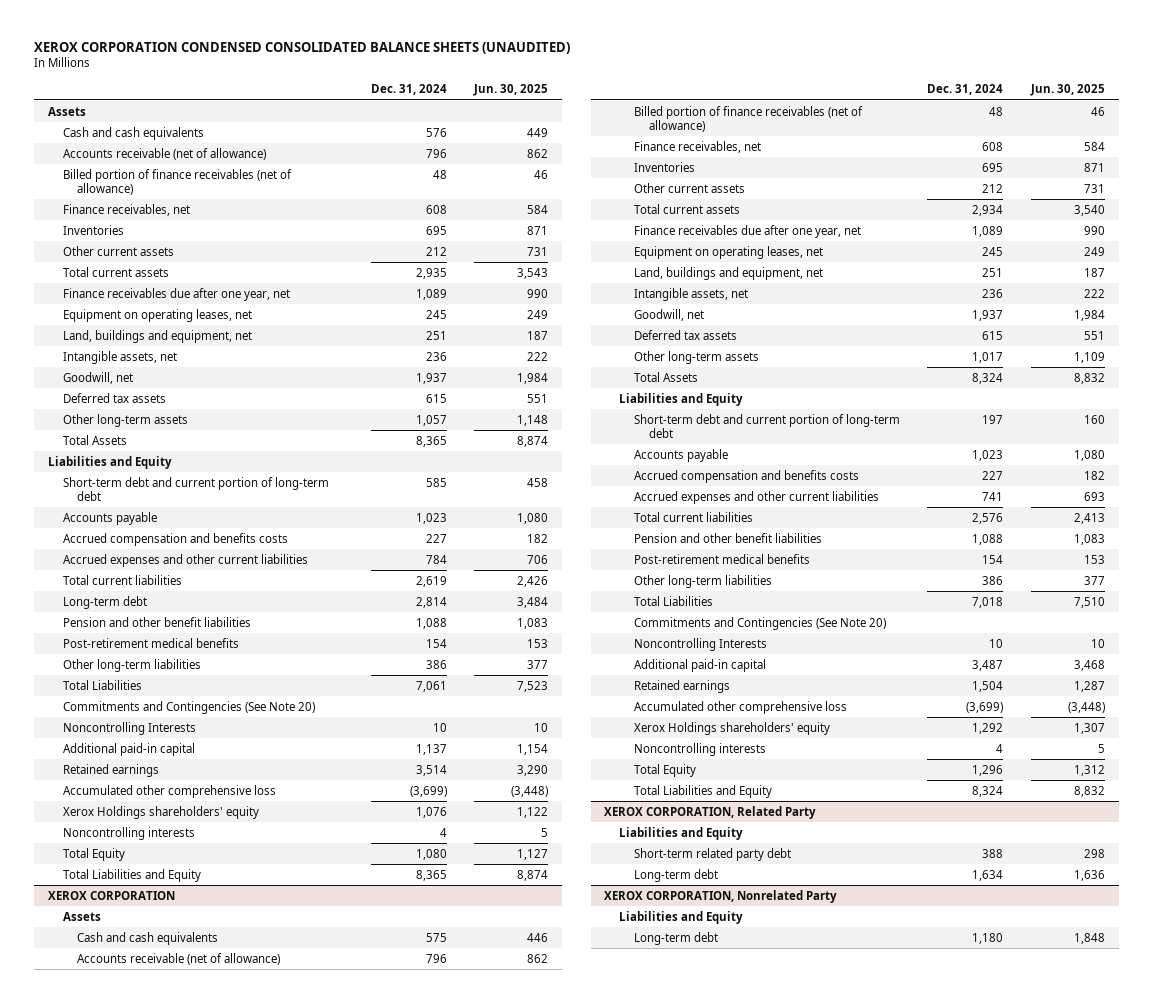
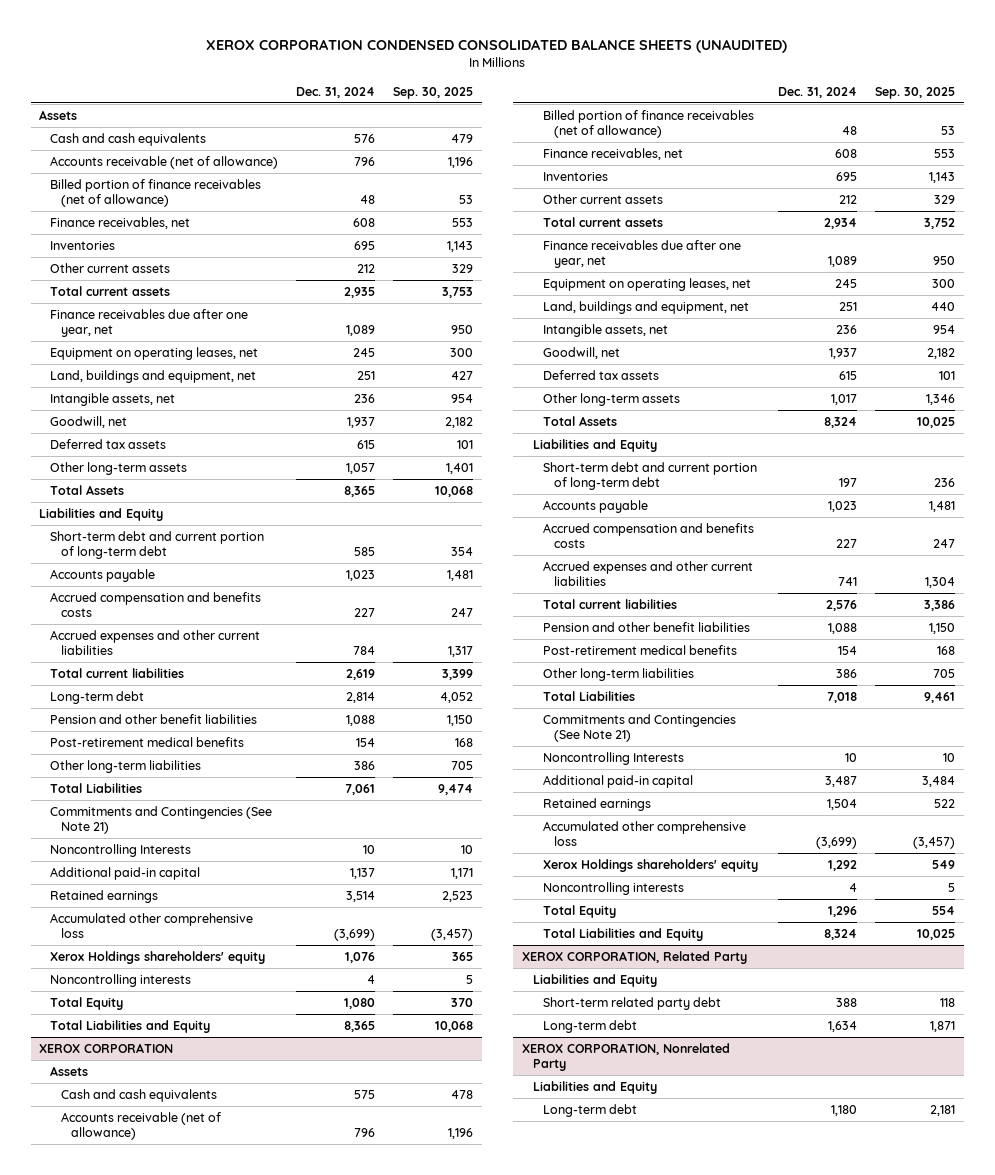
[473,84,549,97] Jun. 30, 2025 -> none
none -> [392,86,473,99] Sep. 30, 2025
[62,700,315,714] Commitments and Contingencies (See Note 20) -> [50,806,273,834] Commitments and Contingencies (See Note 21)
[633,616,886,630] Commitments and Contingencies (See Note 20) -> [543,714,737,742] Commitments and Contingencies (See Note 21)

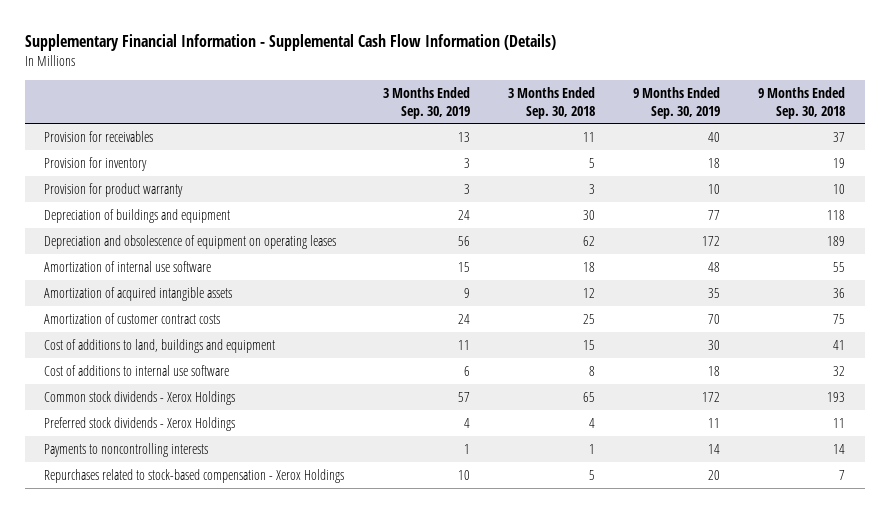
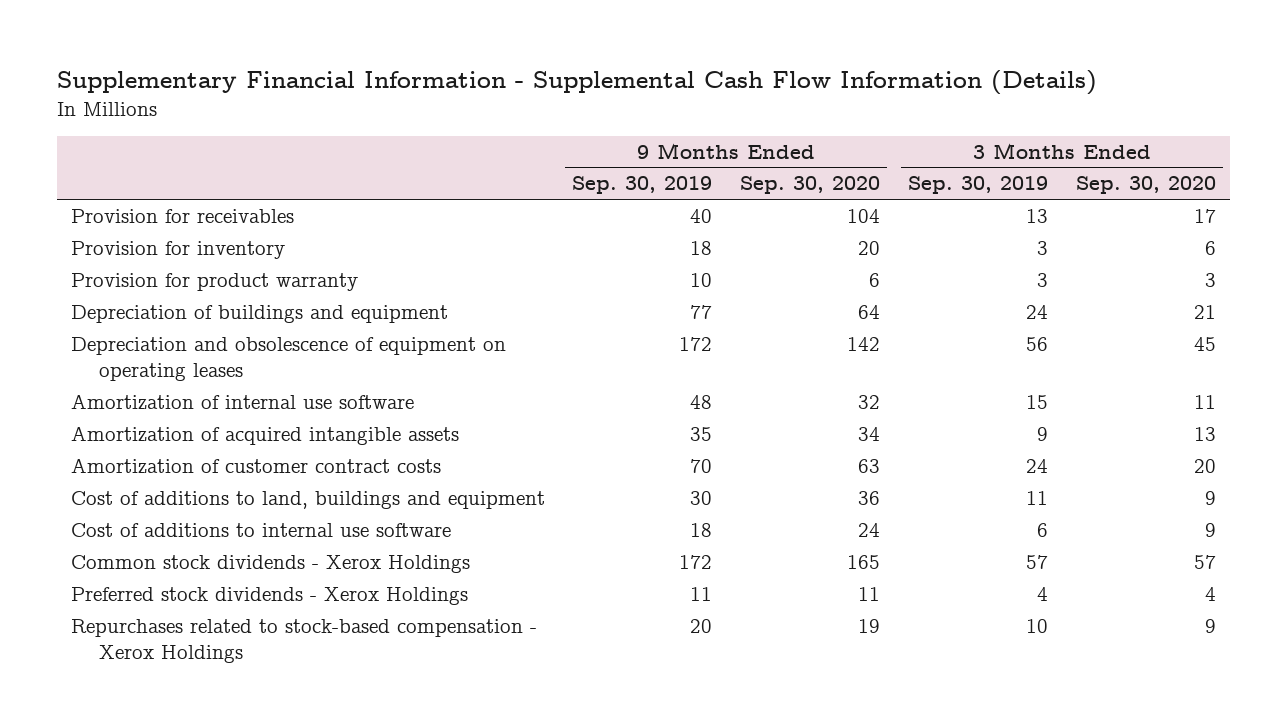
[507,87,595,119] 3 Months Ended Sep. 30, 2018 -> none
[758,87,846,119] 9 Months Ended Sep. 30, 2018 -> none
none -> [740,176,881,195] Sep. 30, 2020
none -> [1075,176,1216,195] Sep. 30, 2020
[44,442,209,457] Payments to noncontrolling interests -> none

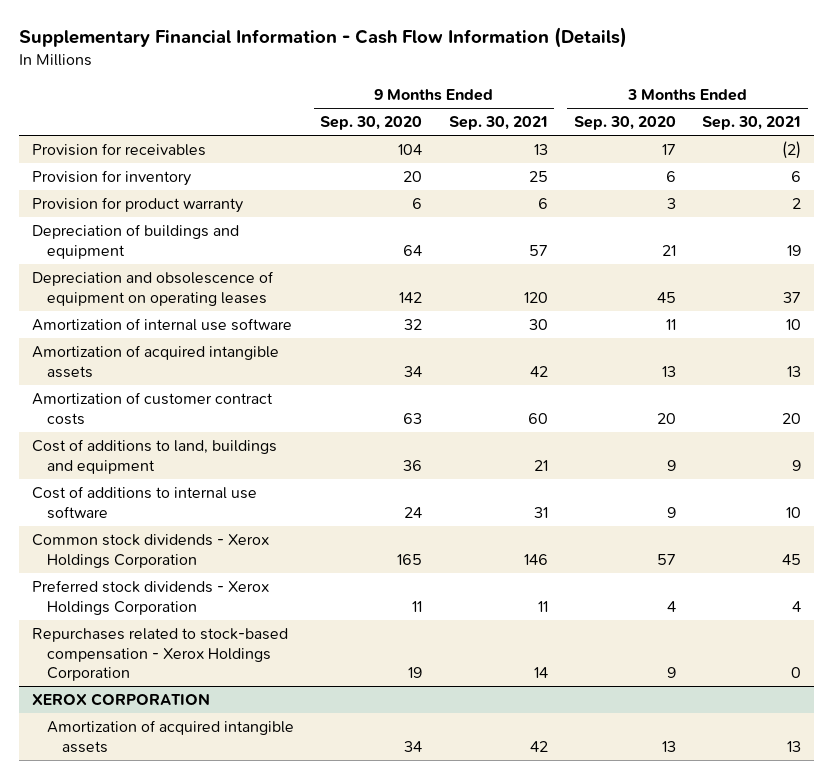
[56,70,1097,96] Supplementary Financial Information - Supplemental Cash Flow Information (Details) -> [18,27,627,49] Supplementary Financial Information - Cash Flow Information (Details)
[572,176,713,195] Sep. 30, 2019 -> none
[908,176,1049,195] Sep. 30, 2019 -> none
none -> [448,116,548,131] Sep. 30, 2021
none -> [702,116,802,131] Sep. 30, 2021
[70,554,470,573] Common stock dividends - Xerox Holdings -> [31,534,269,568] Common stock dividends - Xerox Holdings Corporation
[70,586,468,605] Preferred stock dividends - Xerox Holdings -> [31,580,269,615] Preferred stock dividends - Xerox Holdings Corporation
[70,618,537,663] Repurchases related to stock-based compensation - Xerox Holdings -> [31,628,288,682] Repurchases related to stock-based compensation - Xerox Holdings Corporation
none -> [31,693,210,707] XEROX CORPORATION
none -> [46,720,294,753] Amortization of acquired intangible assets

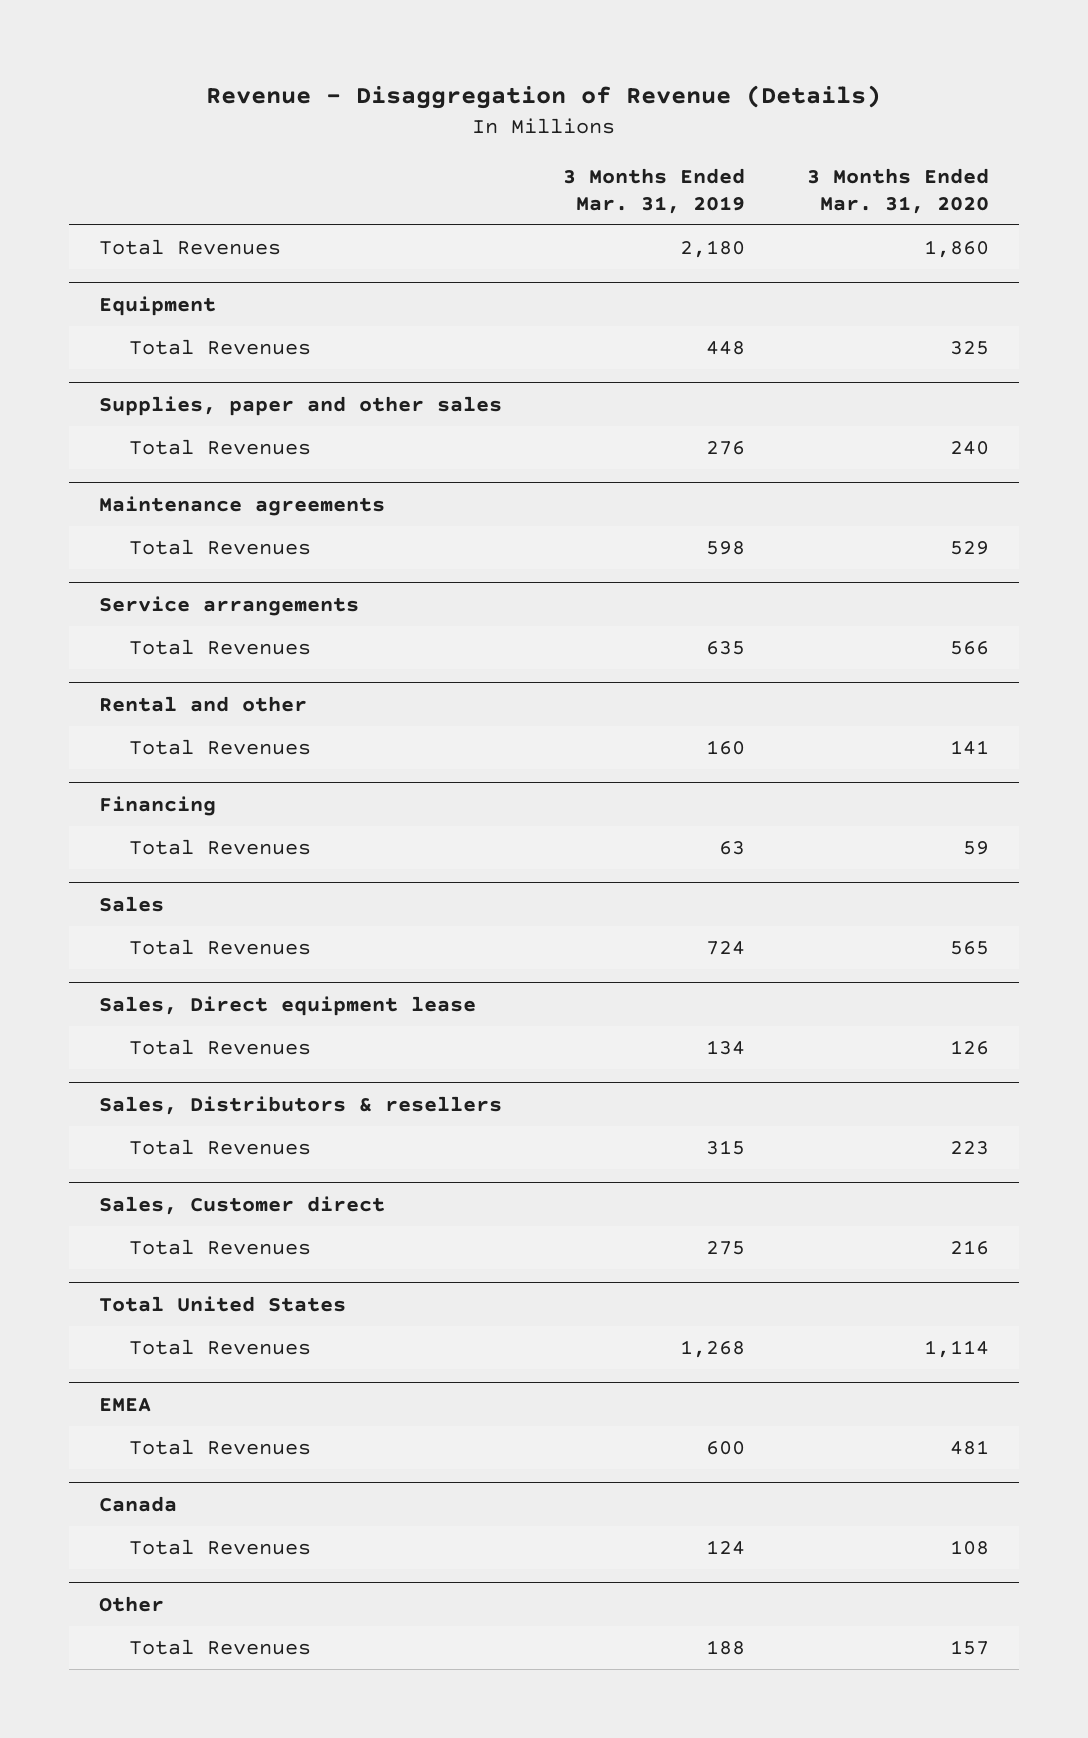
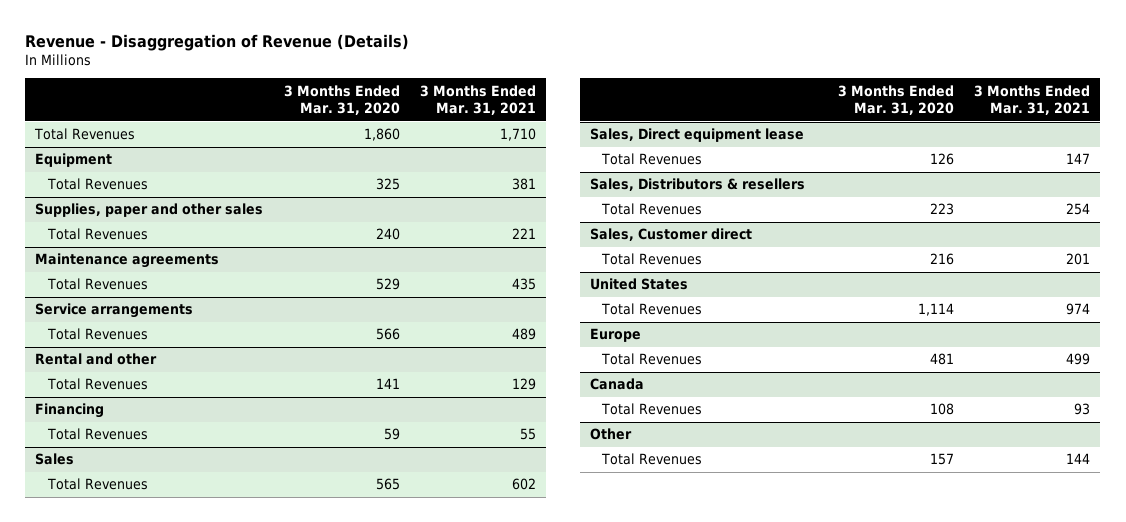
[563,167,746,214] 3 Months Ended Mar. 31, 2019 -> none
none -> [419,84,536,116] 3 Months Ended Mar. 31, 2021
[99,1295,347,1312] Total United States -> [589,278,688,291] United States
[99,1397,152,1412] EMEA -> [589,328,641,343] Europe

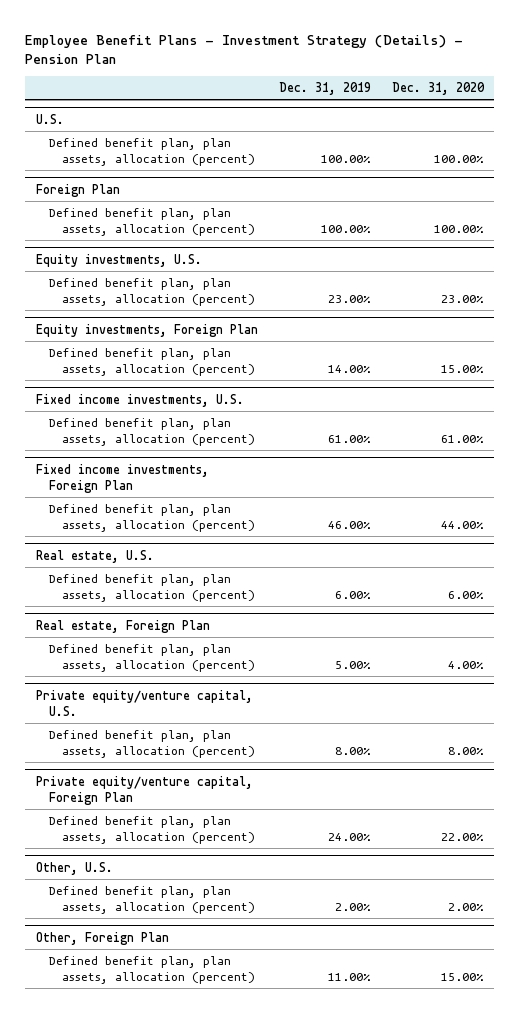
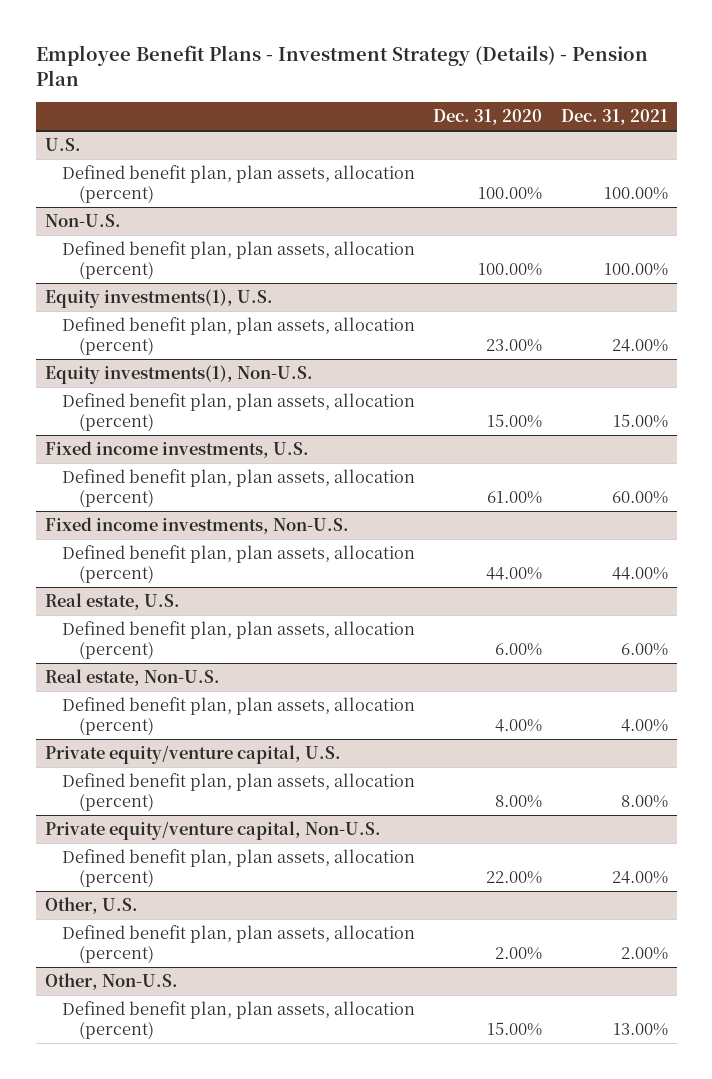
[278,81,371,95] Dec. 31, 2019 -> none
none -> [560,109,668,126] Dec. 31, 2021
[35,183,120,197] Foreign Plan -> [44,213,121,227] Non-U.S.
[35,253,202,267] Equity investments, U.S. -> [44,288,273,308] Equity investments(1), U.S.
[35,323,258,337] Equity investments, Foreign Plan -> none
none -> [44,364,313,384] Equity investments(1), Non-U.S.
[35,463,209,493] Fixed income investments, Foreign Plan -> none
none -> [44,516,349,534] Fixed income investments, Non-U.S.
[35,619,210,633] Real estate, Foreign Plan -> none
none -> [44,668,220,686] Real estate, Non-U.S.
[35,775,253,805] Private equity/venture capital, Foreign Plan -> none
none -> [44,820,381,840] Private equity/venture capital, Non-U.S.
[35,931,169,945] Other, Foreign Plan -> none
none -> [44,972,178,990] Other, Non-U.S.

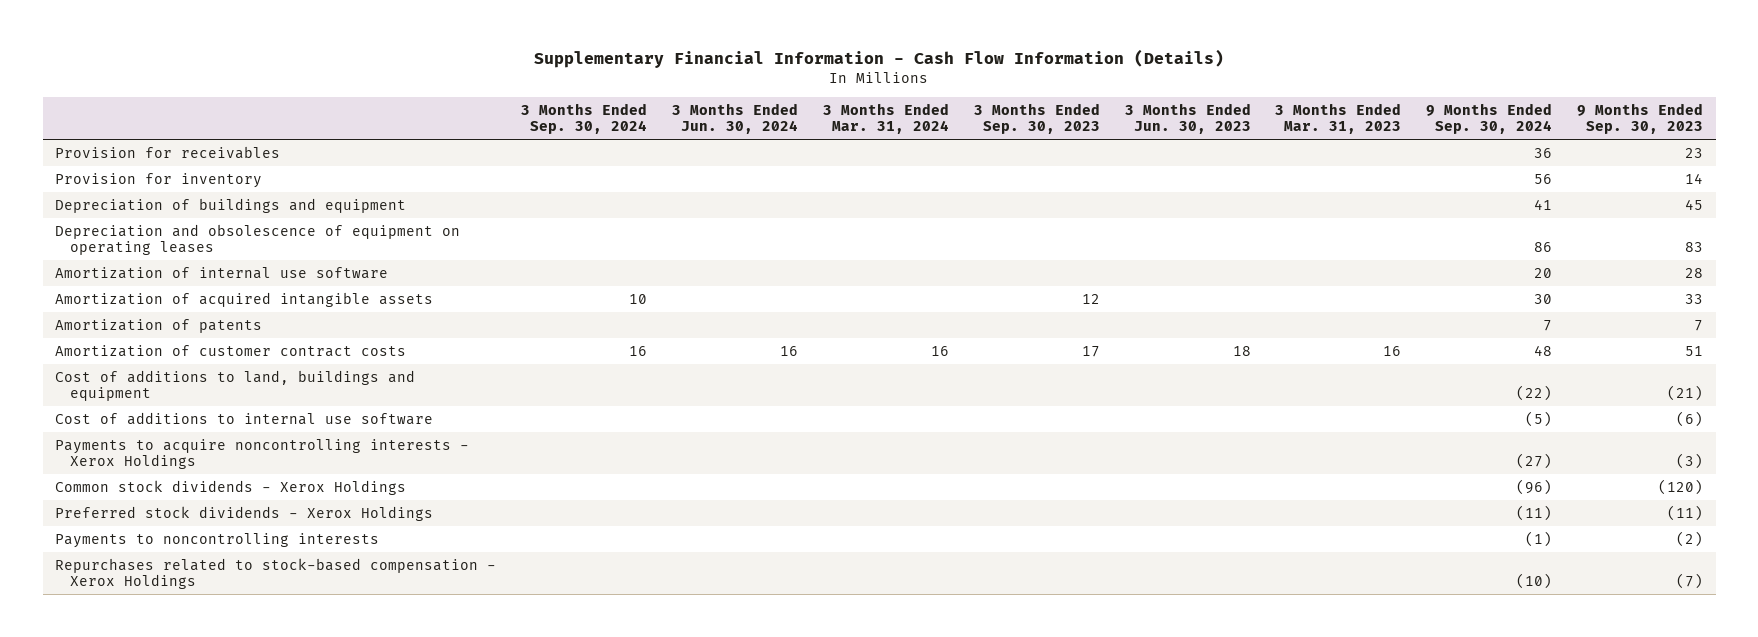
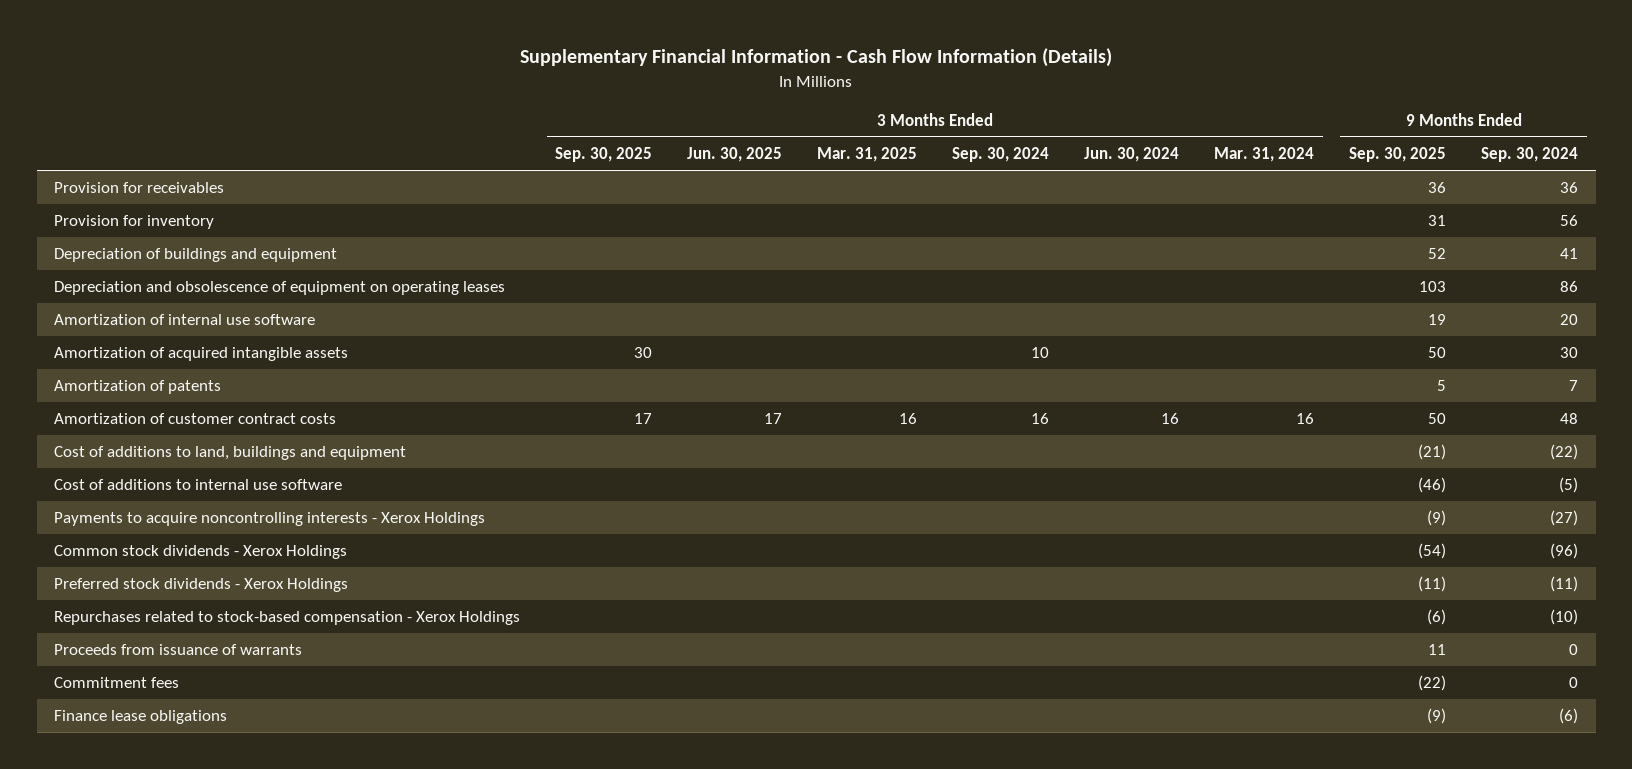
[973,102,1100,135] 3 Months Ended Sep. 30, 2023 -> none
[1124,102,1251,135] 3 Months Ended Jun. 30, 2023 -> none
[1275,102,1402,135] 3 Months Ended Mar. 31, 2023 -> none
[1577,102,1704,135] 9 Months Ended Sep. 30, 2023 -> none
none -> [555,147,653,163] Sep. 30, 2025
none -> [687,147,783,163] Jun. 30, 2025
none -> [817,147,918,163] Mar. 31, 2025
none -> [1349,147,1447,163] Sep. 30, 2025
[55,532,380,548] Payments to noncontrolling interests -> none
none -> [54,644,303,656] Proceeds from issuance of warrants
none -> [54,677,180,689] Commitment fees
none -> [54,710,228,725] Finance lease obligations

